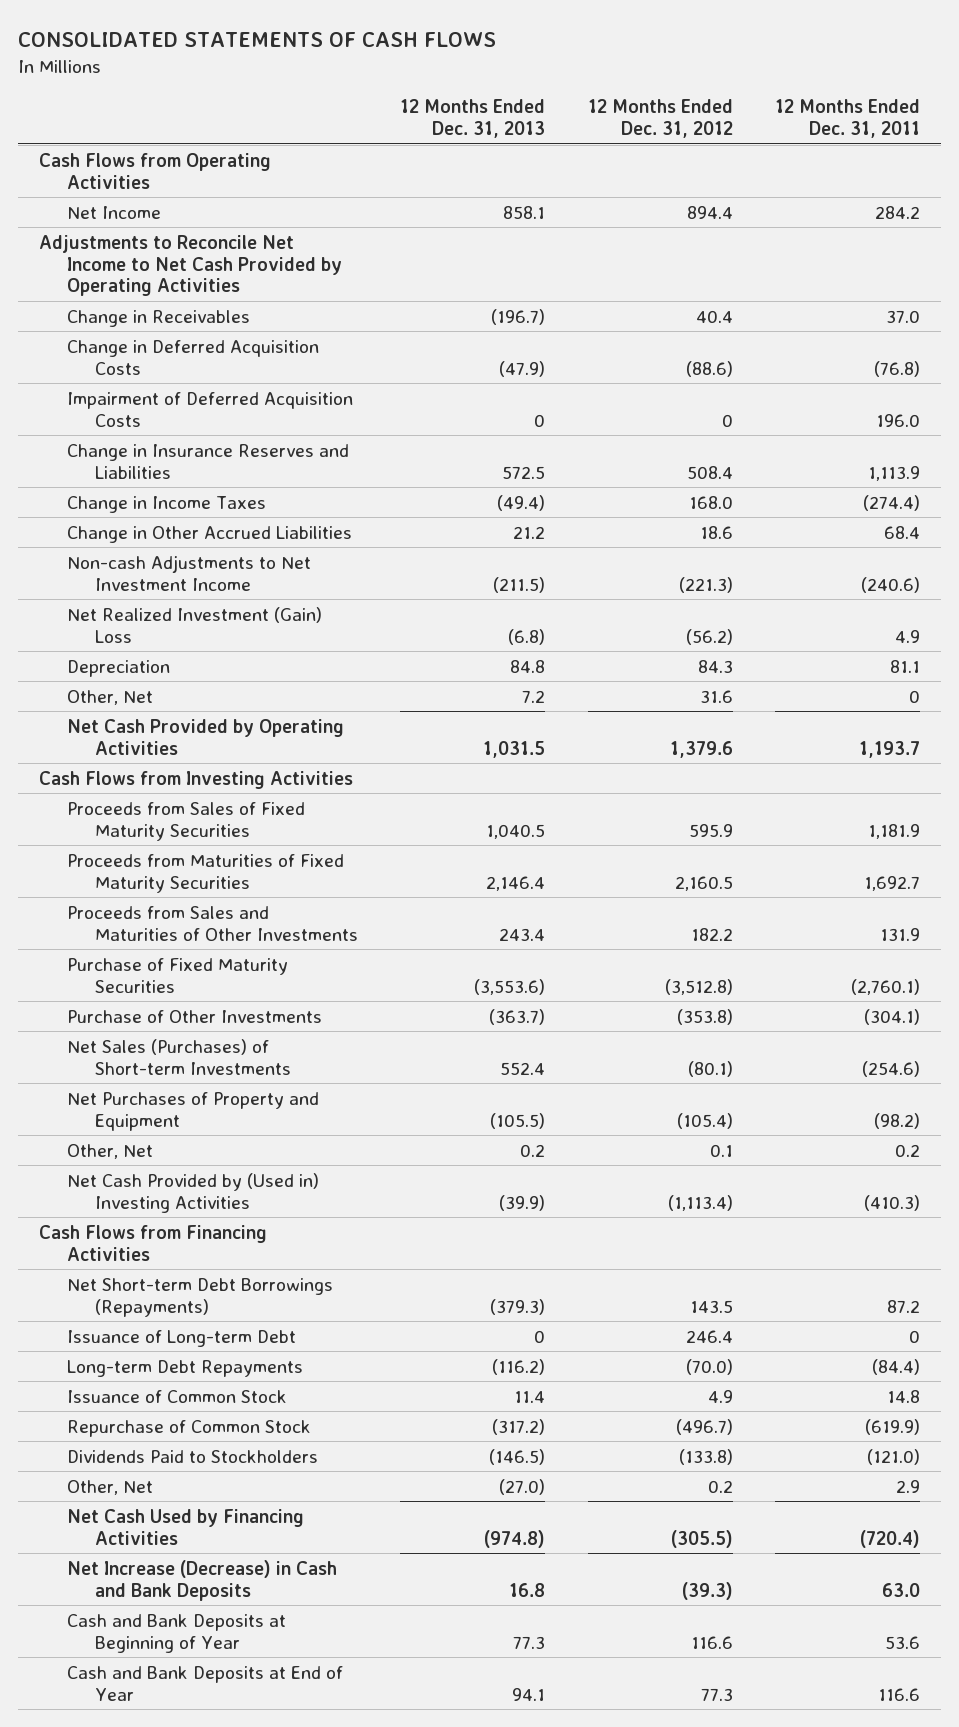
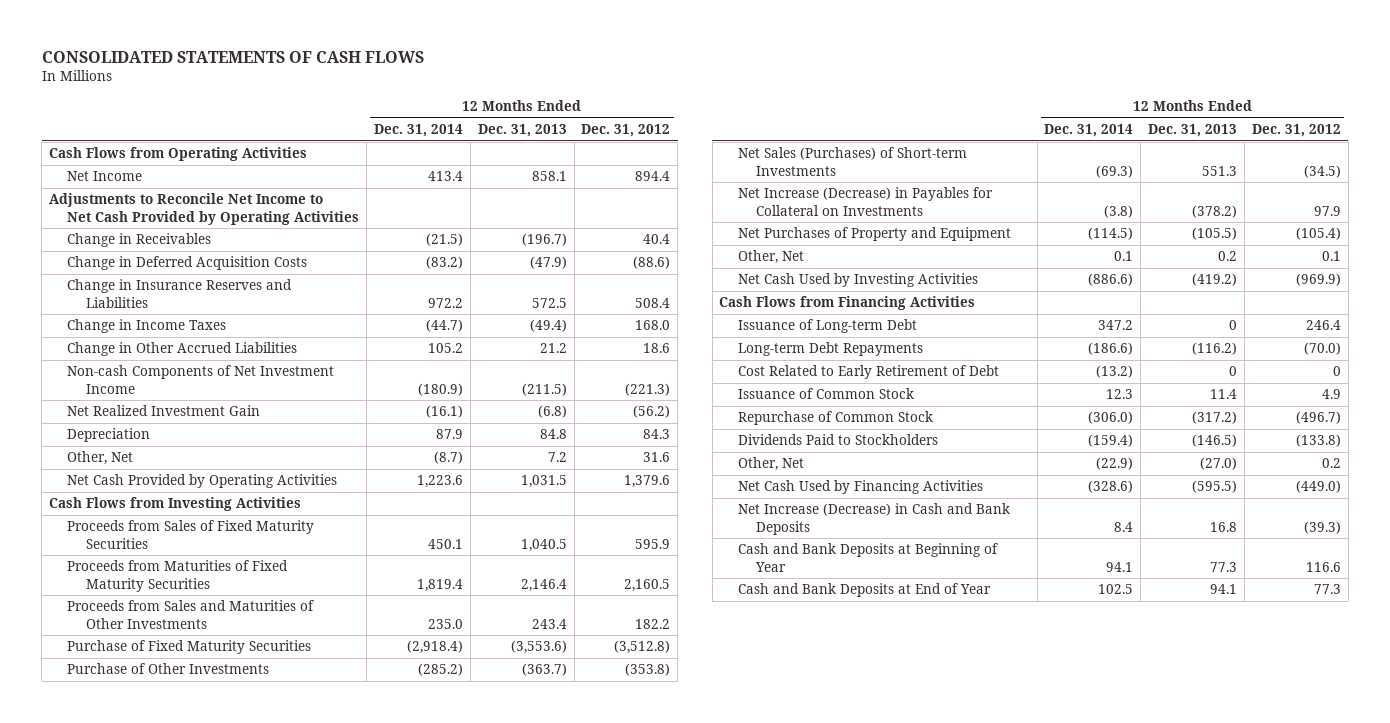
[775,99,921,138] 12 Months Ended Dec. 31, 2011 -> none
none -> [374,124,464,138] Dec. 31, 2014
[66,391,353,427] Impairment of Deferred Acquisition Costs -> none
[66,554,311,591] Non-cash Adjustments to Net Investment Income -> [67,365,335,394] Non-cash Components of Net Investment Income
[66,606,322,643] Net Realized Investment (Gain) Loss -> [67,405,261,417] Net Realized Investment Gain
[500,1061,546,1075] 552.4 -> [1202,165,1238,176] 551.3
[687,1060,733,1077] (80.1) -> [1303,164,1341,178] (34.5)
none -> [737,187,993,216] Net Increase (Decrease) in Payables for Collateral on Investments
[66,1172,319,1213] Net Cash Provided by (Used in) Investing Activities -> [737,273,978,288] Net Cash Used by Investing Activities
[499,1194,546,1211] (39.9) -> [1192,273,1238,287] (419.2)
[667,1194,733,1211] (1,113.4) -> [1295,273,1341,287] (969.9)
[66,1277,333,1317] Net Short-term Debt Borrowings (Repayments) -> none
none -> [737,365,999,380] Cost Related to Early Retirement of Debt
[484,1529,546,1548] (974.8) -> [1192,480,1238,494] (595.5)
[670,1529,733,1548] (305.5) -> [1295,480,1341,494] (449.0)

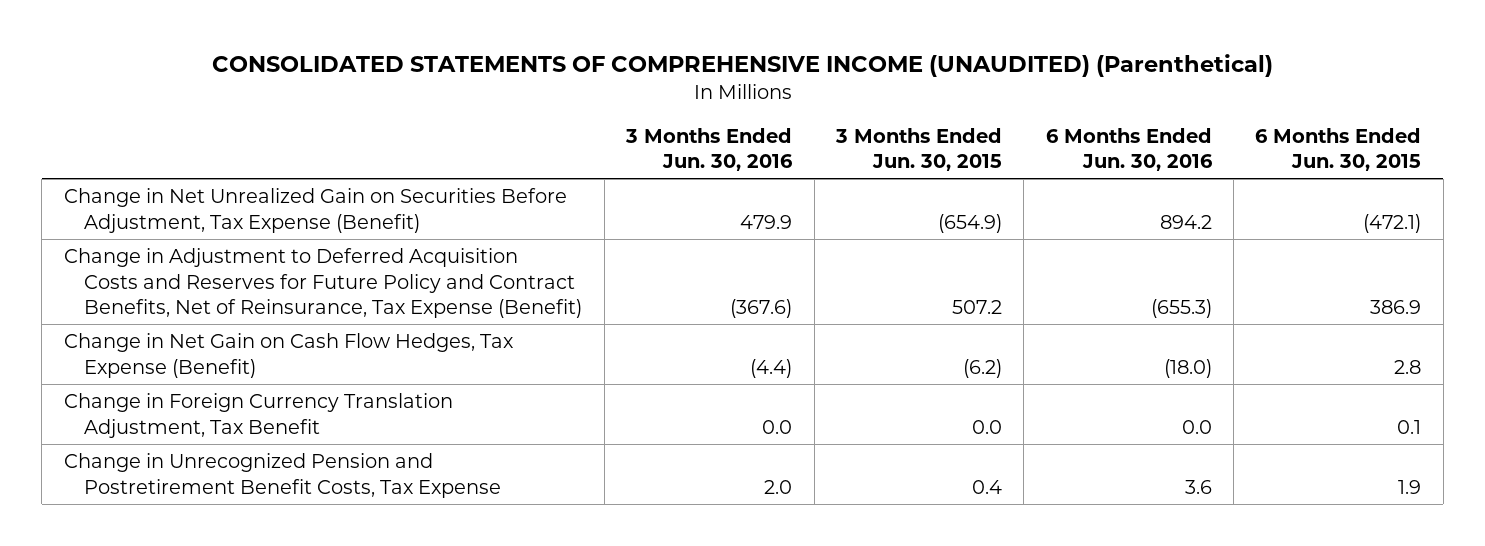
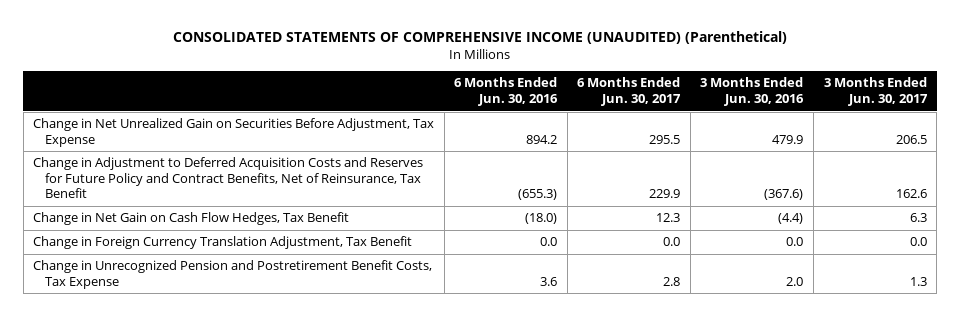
[834,127,1002,172] 3 Months Ended Jun. 30, 2015 -> none
[1255,127,1422,172] 6 Months Ended Jun. 30, 2015 -> none
none -> [577,77,682,106] 6 Months Ended Jun. 30, 2017
none -> [823,77,928,106] 3 Months Ended Jun. 30, 2017
[63,188,567,233] Change in Net Unrealized Gain on Securities Before Adjustment, Tax Expense (Benefit) -> [33,118,435,147] Change in Net Unrealized Gain on Securities Before Adjustment, Tax Expense
[63,248,583,319] Change in Adjustment to Deferred Acquisition Costs and Reserves for Future Policy and Contract Benefits, Net of Reinsurance, Tax Expense (Benefit) -> [33,157,424,199] Change in Adjustment to Deferred Acquisition Costs and Reserves for Future Policy and Contract Benefits, Net of Reinsurance, Tax Benefit
[63,333,514,378] Change in Net Gain on Cash Flow Hedges, Tax Expense (Benefit) -> [33,212,350,226] Change in Net Gain on Cash Flow Hedges, Tax Benefit

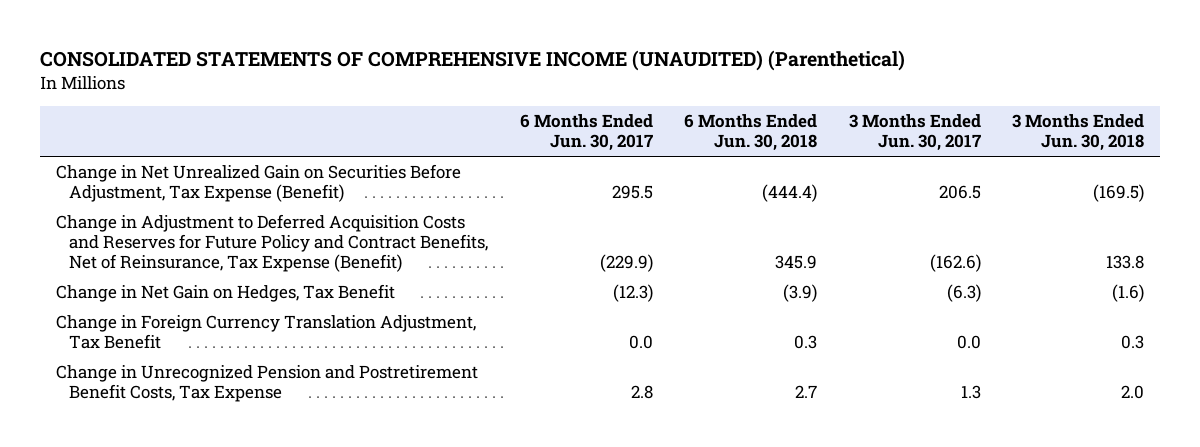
[454,77,559,106] 6 Months Ended Jun. 30, 2016 -> none
[700,77,805,106] 3 Months Ended Jun. 30, 2016 -> none
none -> [684,114,818,152] 6 Months Ended Jun. 30, 2018
none -> [1012,114,1145,152] 3 Months Ended Jun. 30, 2018
[33,118,435,147] Change in Net Unrealized Gain on Securities Before Adjustment, Tax Expense -> [55,164,461,203] Change in Net Unrealized Gain on Securities Before Adjustment, Tax Expense (Benefit)
[33,157,424,199] Change in Adjustment to Deferred Acquisition Costs and Reserves for Future Policy and Contract Benefits, Net of Reinsurance, Tax Benefit -> [55,214,489,273] Change in Adjustment to Deferred Acquisition Costs and Reserves for Future Policy and Contract Benefits, Net of Reinsurance, Tax Expense (Benefit)
[649,189,681,199] 229.9 -> [599,254,653,273] (229.9)
[895,189,927,199] 162.6 -> [929,254,981,273] (162.6)
[33,212,350,226] Change in Net Gain on Cash Flow Hedges, Tax Benefit -> [55,284,395,303] Change in Net Gain on Hedges, Tax Benefit
[656,213,681,223] 12.3 -> [612,284,653,303] (12.3)
[909,213,927,223] 6.3 -> [946,284,981,303] (6.3)

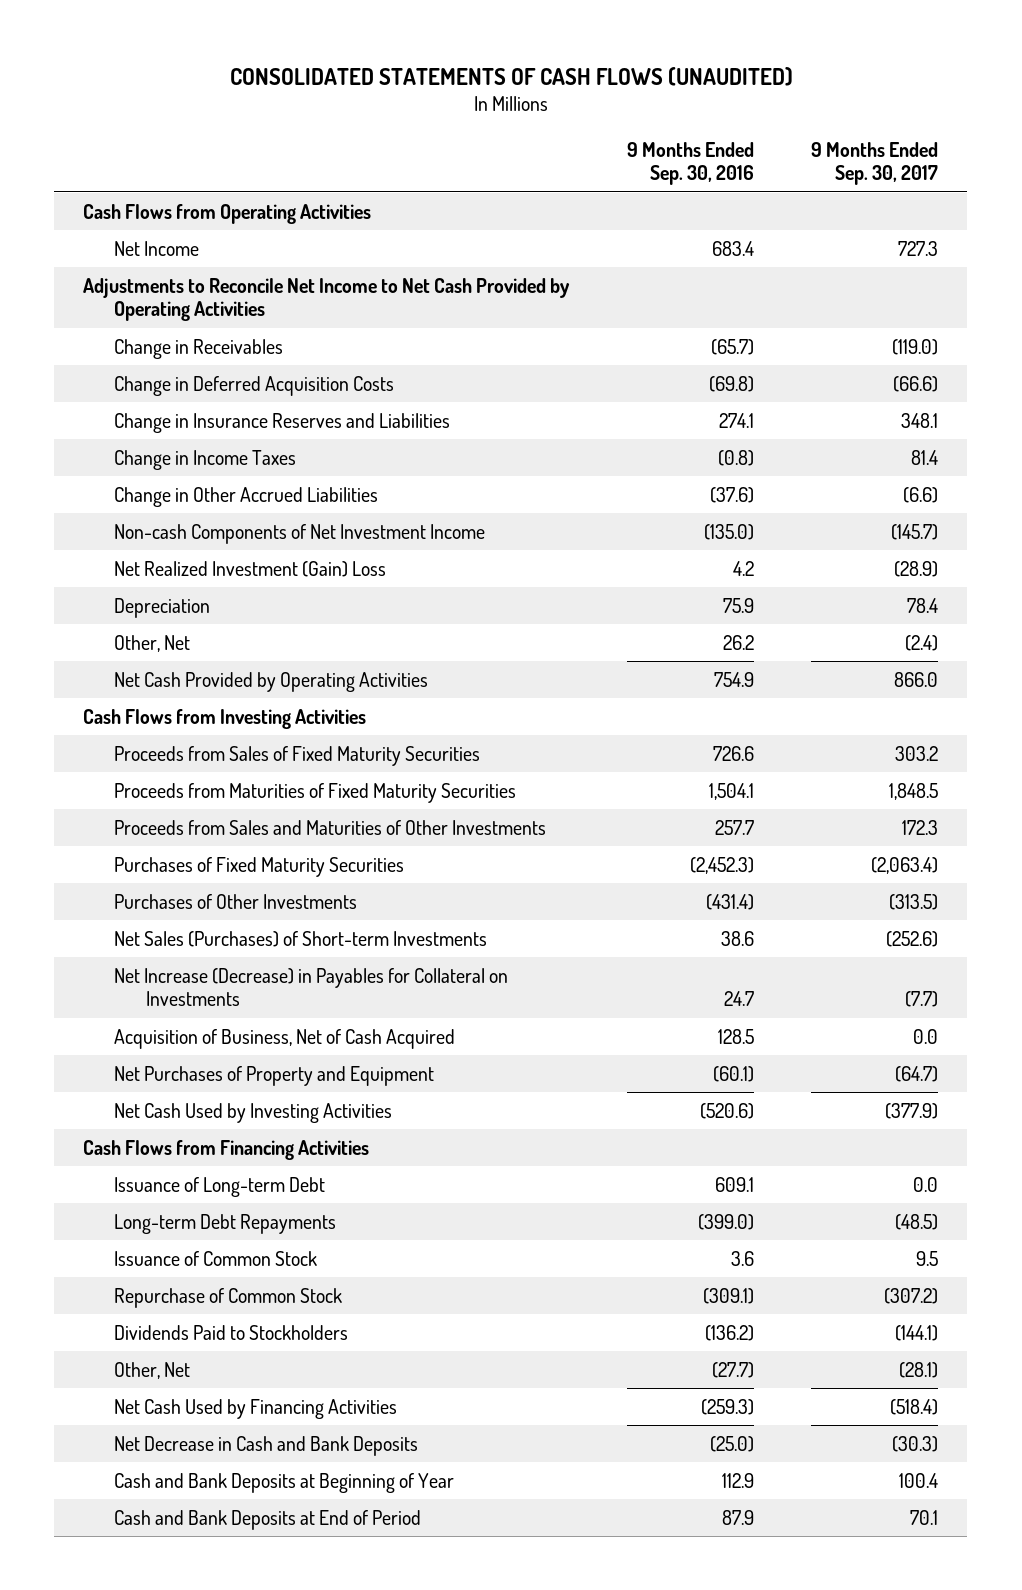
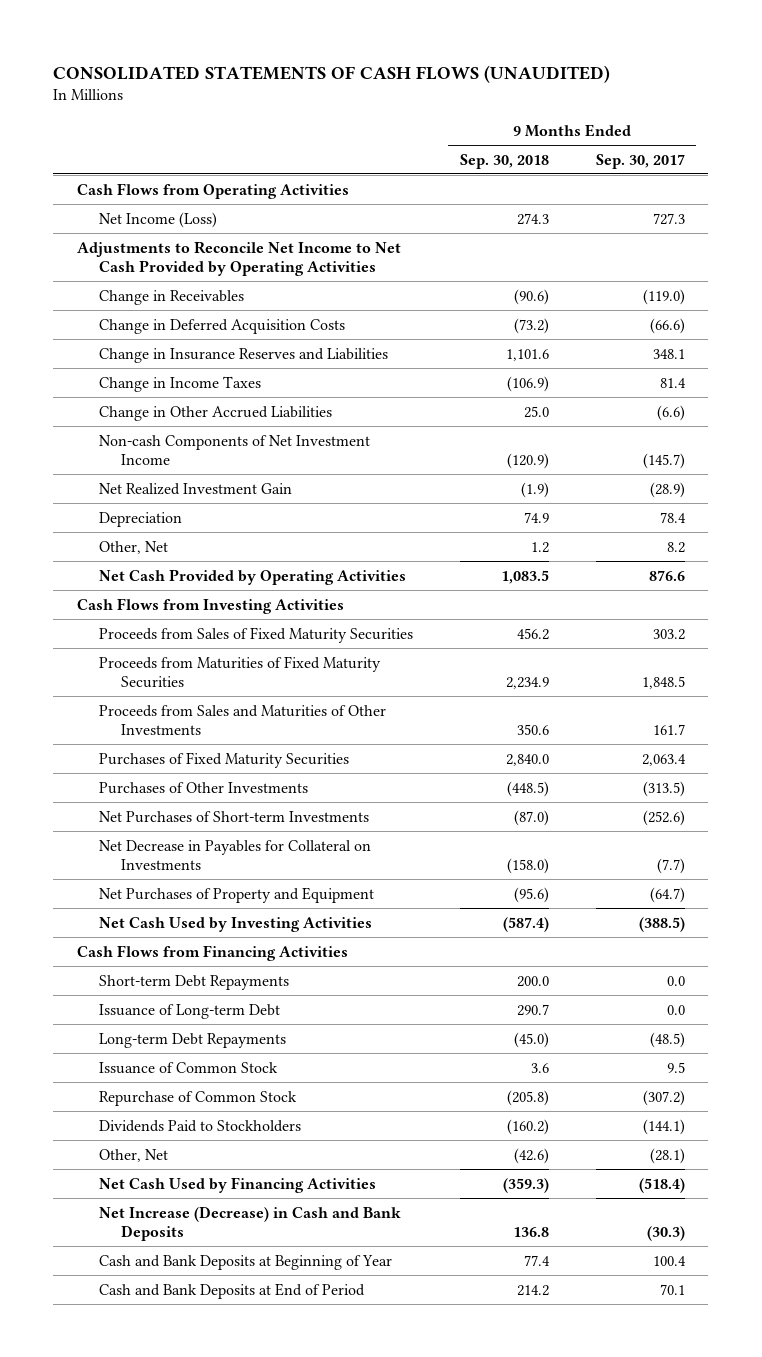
[626,141,754,186] 9 Months Ended Sep. 30, 2016 -> none
none -> [459,153,549,169] Sep. 30, 2018
[114,240,200,256] Net Income -> [98,211,217,228] Net Income (Loss)
[114,560,387,577] Net Realized Investment (Gain) Loss -> [98,482,292,495] Net Realized Investment Gain
[905,634,939,651] (2.4) -> [666,541,685,553] 8.2
[894,671,939,687] 866.0 -> [648,569,685,581] 876.6
[902,819,939,835] 172.3 -> [652,723,685,735] 161.7
[871,856,939,874] (2,063.4) -> [641,753,686,766] 2,063.4
[114,1028,456,1049] Acquisition of Business, Net of Cash Acquired -> none
[114,930,488,947] Net Sales (Purchases) of Short-term Investments -> [98,810,369,823] Net Purchases of Short-term Investments
[114,967,509,1007] Net Increase (Decrease) in Payables for Collateral on Investments -> [98,839,371,870] Net Decrease in Payables for Collateral on Investments
[885,1102,939,1119] (377.9) -> [638,916,685,932] (388.5)
none -> [98,974,289,990] Short-term Debt Repayments
[114,1435,419,1456] Net Decrease in Cash and Bank Deposits -> [98,1205,401,1241] Net Increase (Decrease) in Cash and Bank Deposits

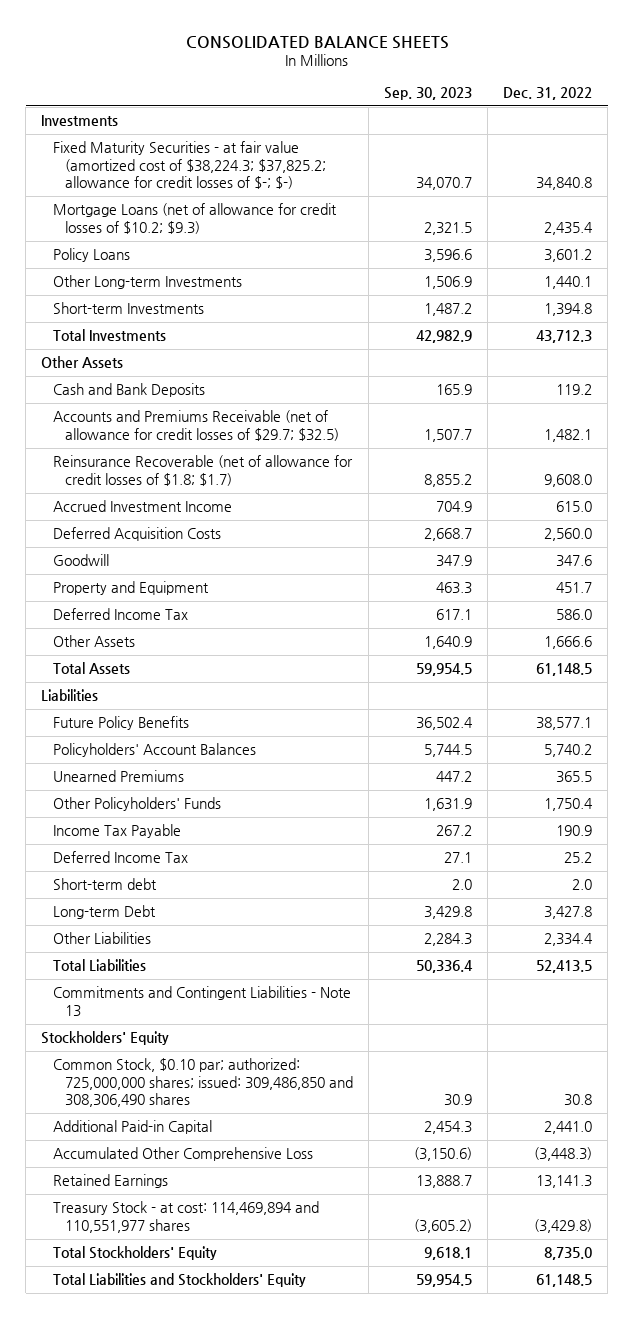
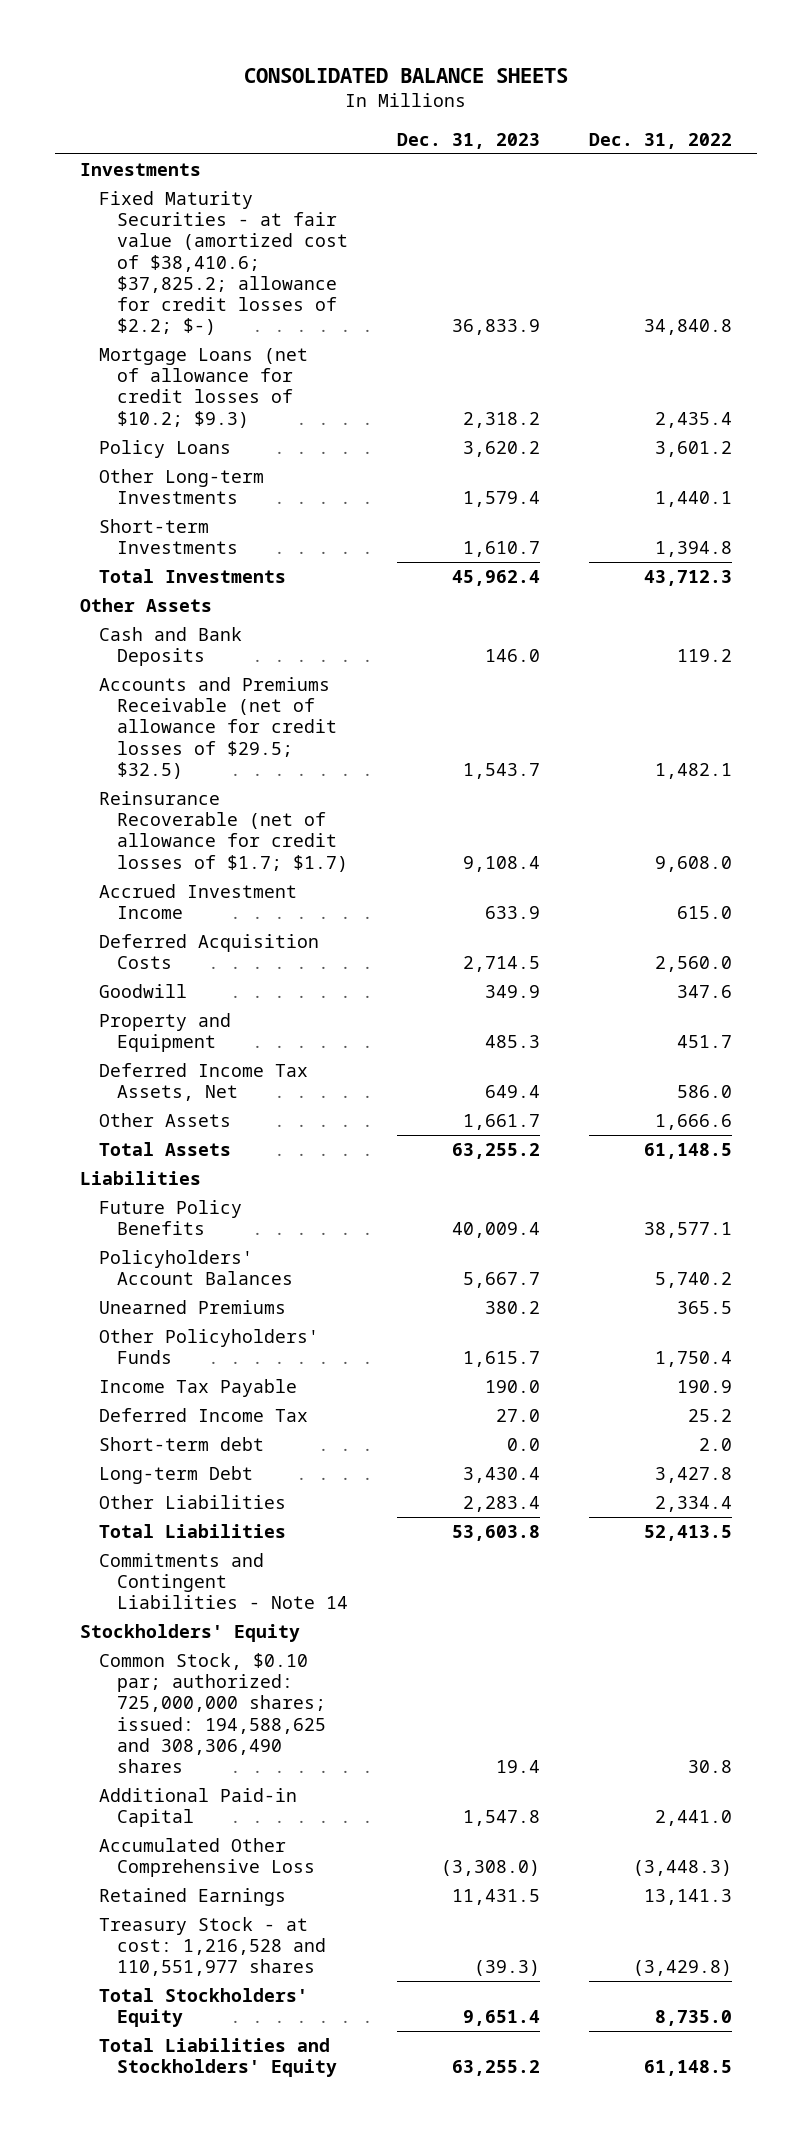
[384,86,473,100] Sep. 30, 2023 -> none
none -> [397,132,541,149] Dec. 31, 2023
[53,141,327,190] Fixed Maturity Securities - at fair value (amortized cost of $38,224.3; $37,825.2; allowance for credit losses of $-; $-) -> [98,190,349,336] Fixed Maturity Securities - at fair value (amortized cost of $38,410.6; $37,825.2; allowance for credit losses of $2.2; $-)
[53,410,340,441] Accounts and Premiums Receivable (net of allowance for credit losses of $29.7; $32.5) -> [98,676,338,779] Accounts and Premiums Receivable (net of allowance for credit losses of $29.5; $32.5)
[53,455,354,486] Reinsurance Recoverable (net of allowance for credit losses of $1.8; $1.7) -> [98,790,349,872] Reinsurance Recoverable (net of allowance for credit losses of $1.7; $1.7)
[53,608,189,621] Deferred Income Tax -> [98,1062,308,1102] Deferred Income Tax Assets, Net
[53,986,352,1017] Commitments and Contingent Liabilities - Note 13 -> [98,1552,349,1610] Commitments and Contingent Liabilities - Note 14
[53,1058,354,1108] Common Stock, $0.10 par; authorized: 725,000,000 shares; issued: 309,486,850 and 308,306,490 shares -> [98,1652,327,1774] Common Stock, $0.10 par; authorized: 725,000,000 shares; issued: 194,588,625 and 308,306,490 shares
[53,1201,320,1233] Treasury Stock - at cost: 114,469,894 and 110,551,977 shares -> [98,1916,327,1977] Treasury Stock - at cost: 1,216,528 and 110,551,977 shares

